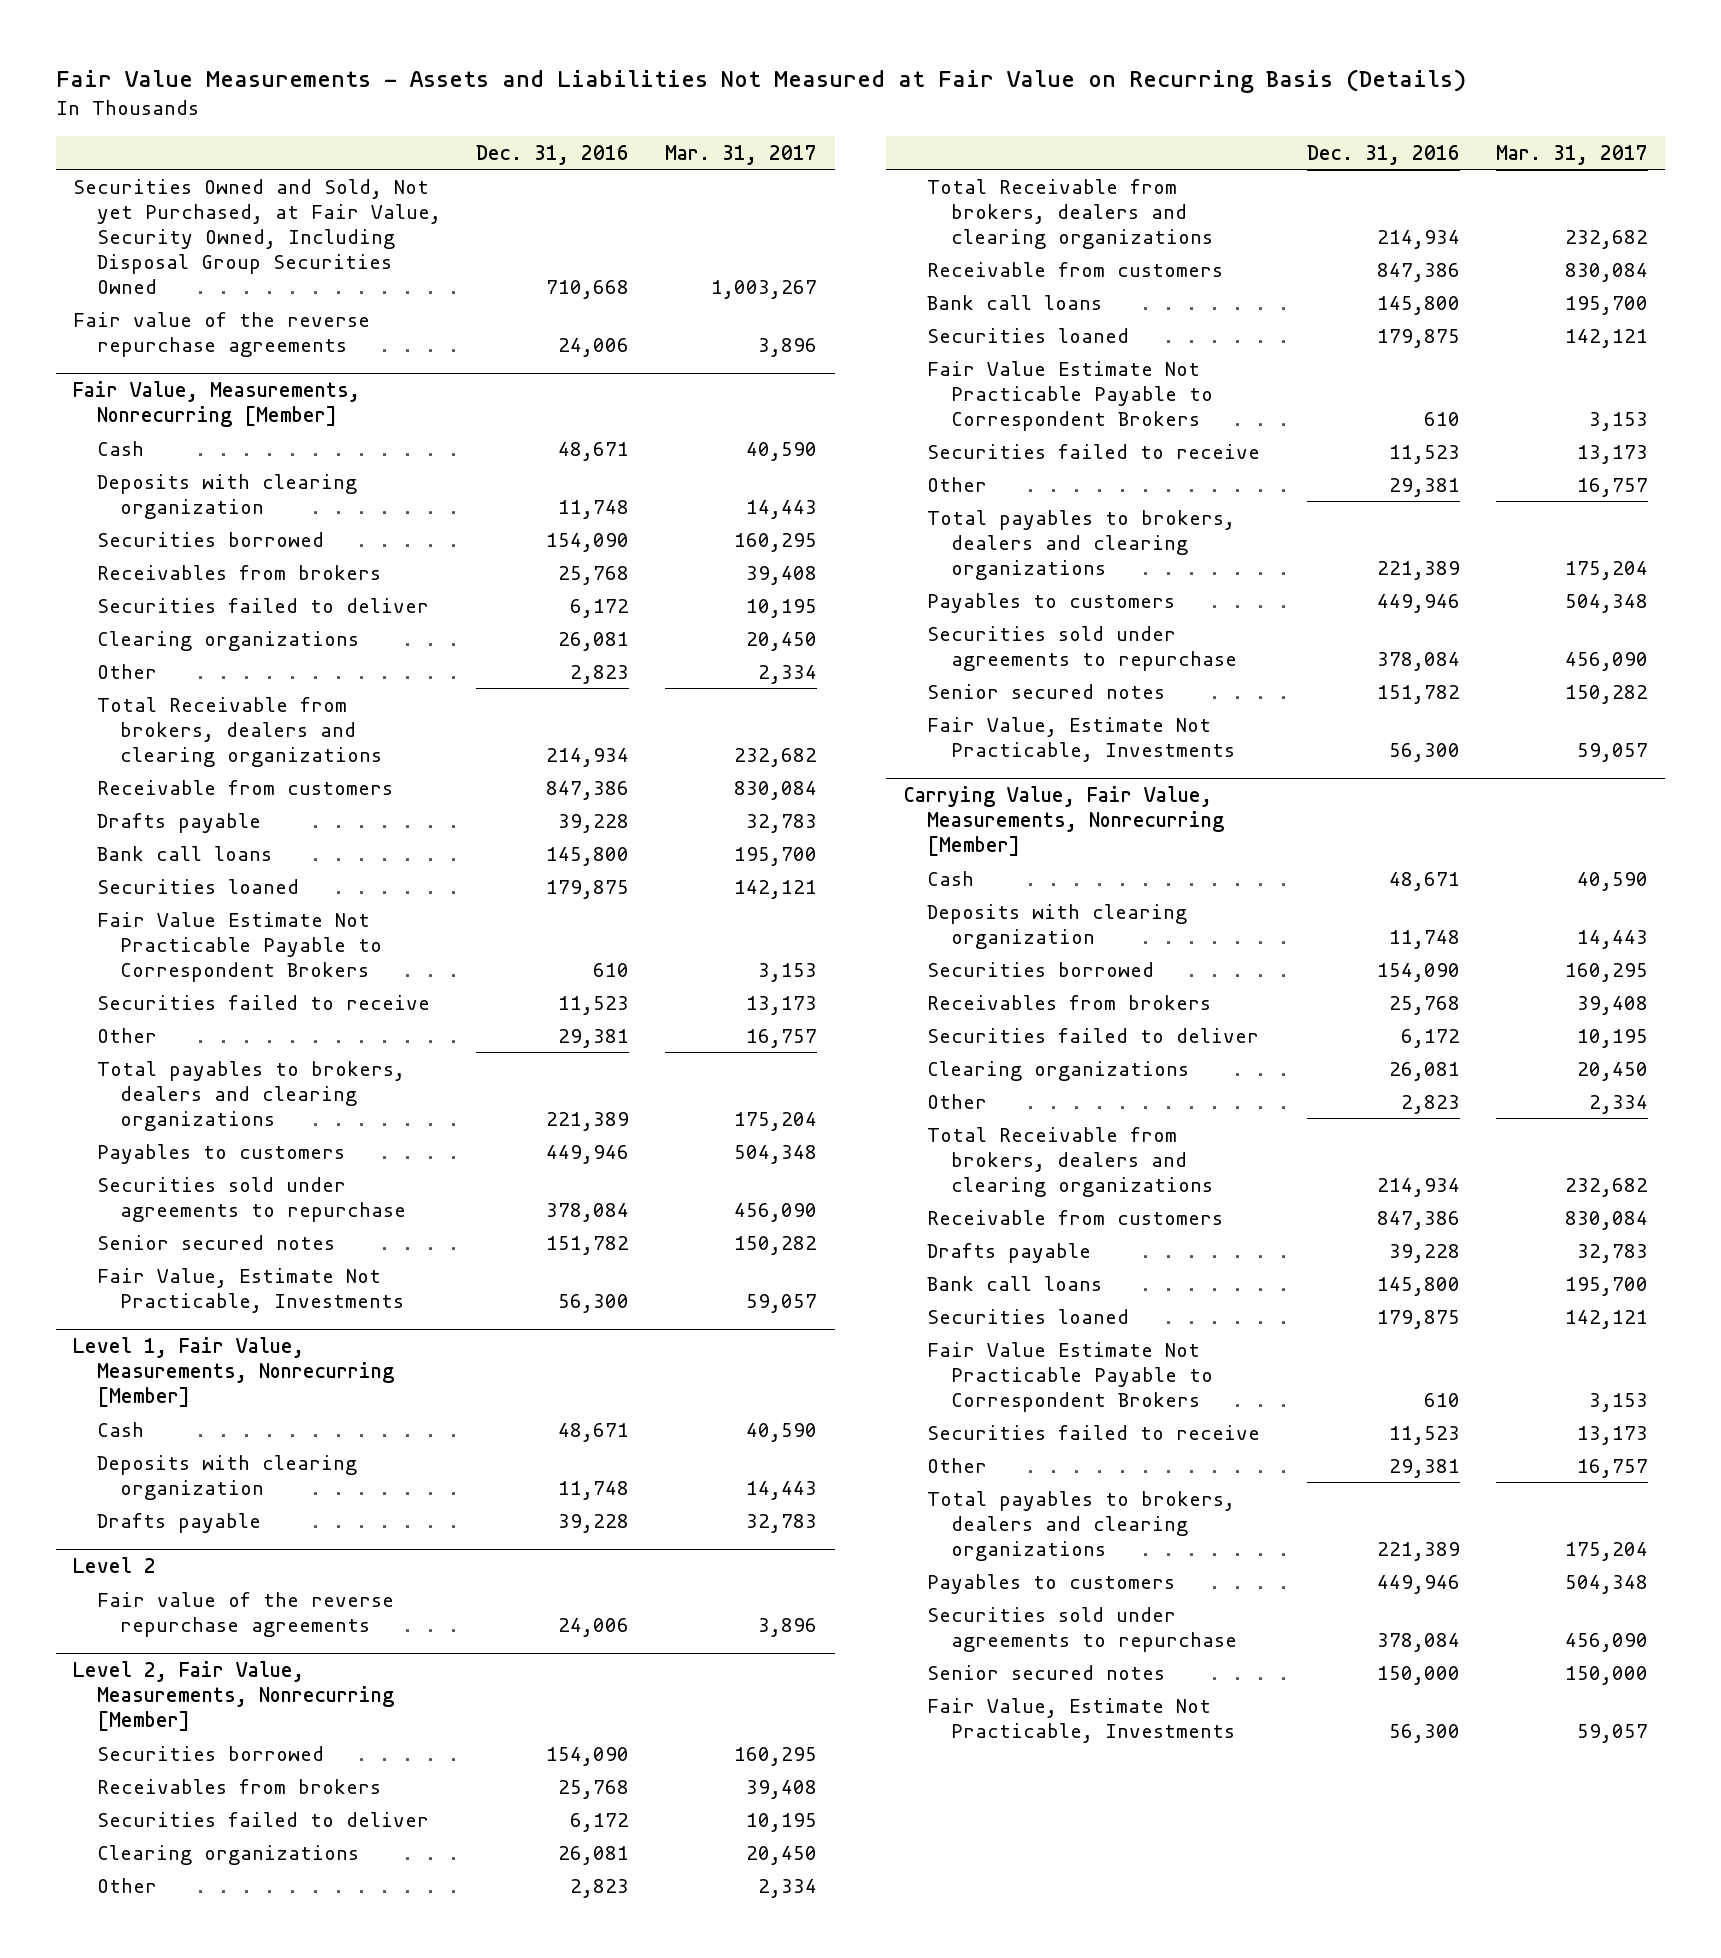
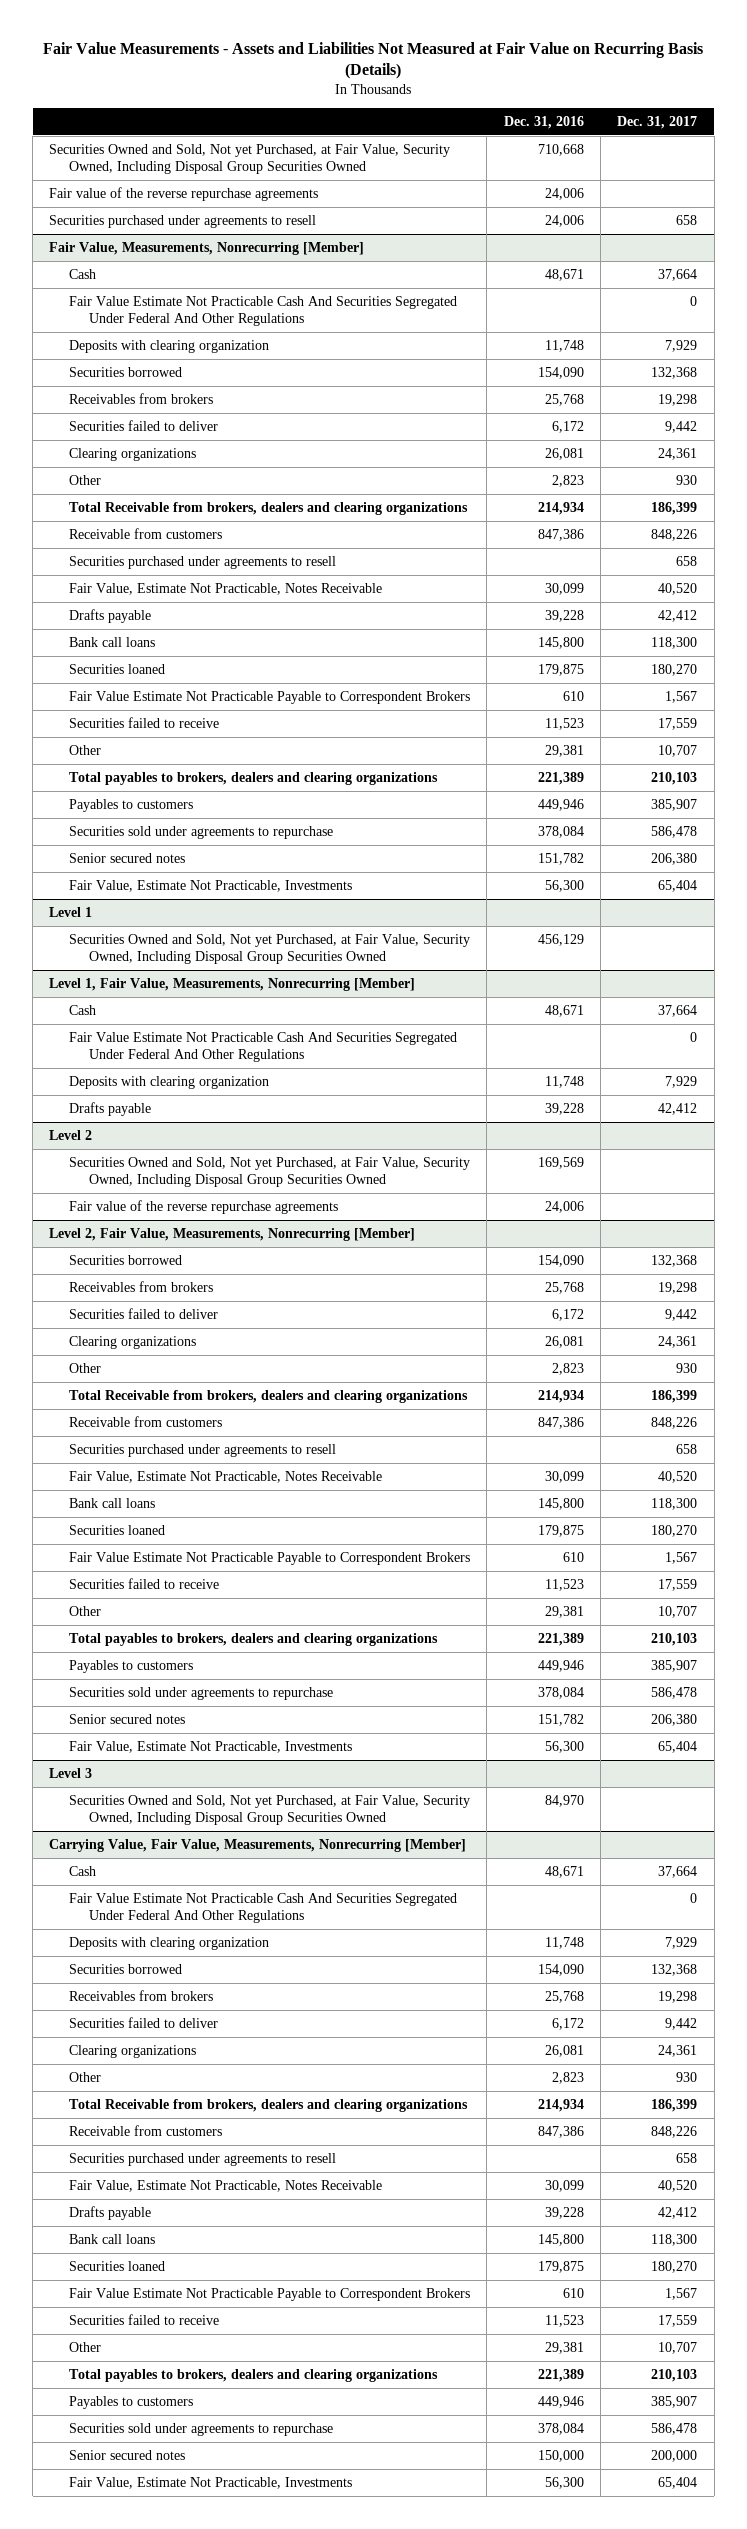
[665,144,818,165] Mar. 31, 2017 -> none
none -> [617,115,698,129] Dec. 31, 2017
none -> [49,214,317,228] Securities purchased under agreements to resell
none -> [69,295,458,326] Fair Value Estimate Not Practicable Cash And Securities Segregated Under Federal And Other Regulations
none -> [69,555,337,569] Securities purchased under agreements to resell
none -> [69,582,383,595] Fair Value, Estimate Not Practicable, Notes Receivable
none -> [49,906,93,917] Level 1
none -> [69,933,471,964] Securities Owned and Sold, Not yet Purchased, at Fair Value, Security Owned, Including Disposal Group Securities Owned
none -> [69,1031,458,1062] Fair Value Estimate Not Practicable Cash And Securities Segregated Under Federal And Other Regulations
none -> [69,1156,471,1187] Securities Owned and Sold, Not yet Purchased, at Fair Value, Security Owned, Including Disposal Group Securities Owned
none -> [69,1443,337,1457] Securities purchased under agreements to resell
none -> [69,1470,383,1483] Fair Value, Estimate Not Practicable, Notes Receivable
none -> [49,1767,93,1778] Level 3
none -> [69,1794,471,1825] Securities Owned and Sold, Not yet Purchased, at Fair Value, Security Owned, Including Disposal Group Securities Owned
none -> [69,1892,458,1923] Fair Value Estimate Not Practicable Cash And Securities Segregated Under Federal And Other Regulations
none -> [69,2152,337,2166] Securities purchased under agreements to resell
none -> [69,2179,383,2192] Fair Value, Estimate Not Practicable, Notes Receivable

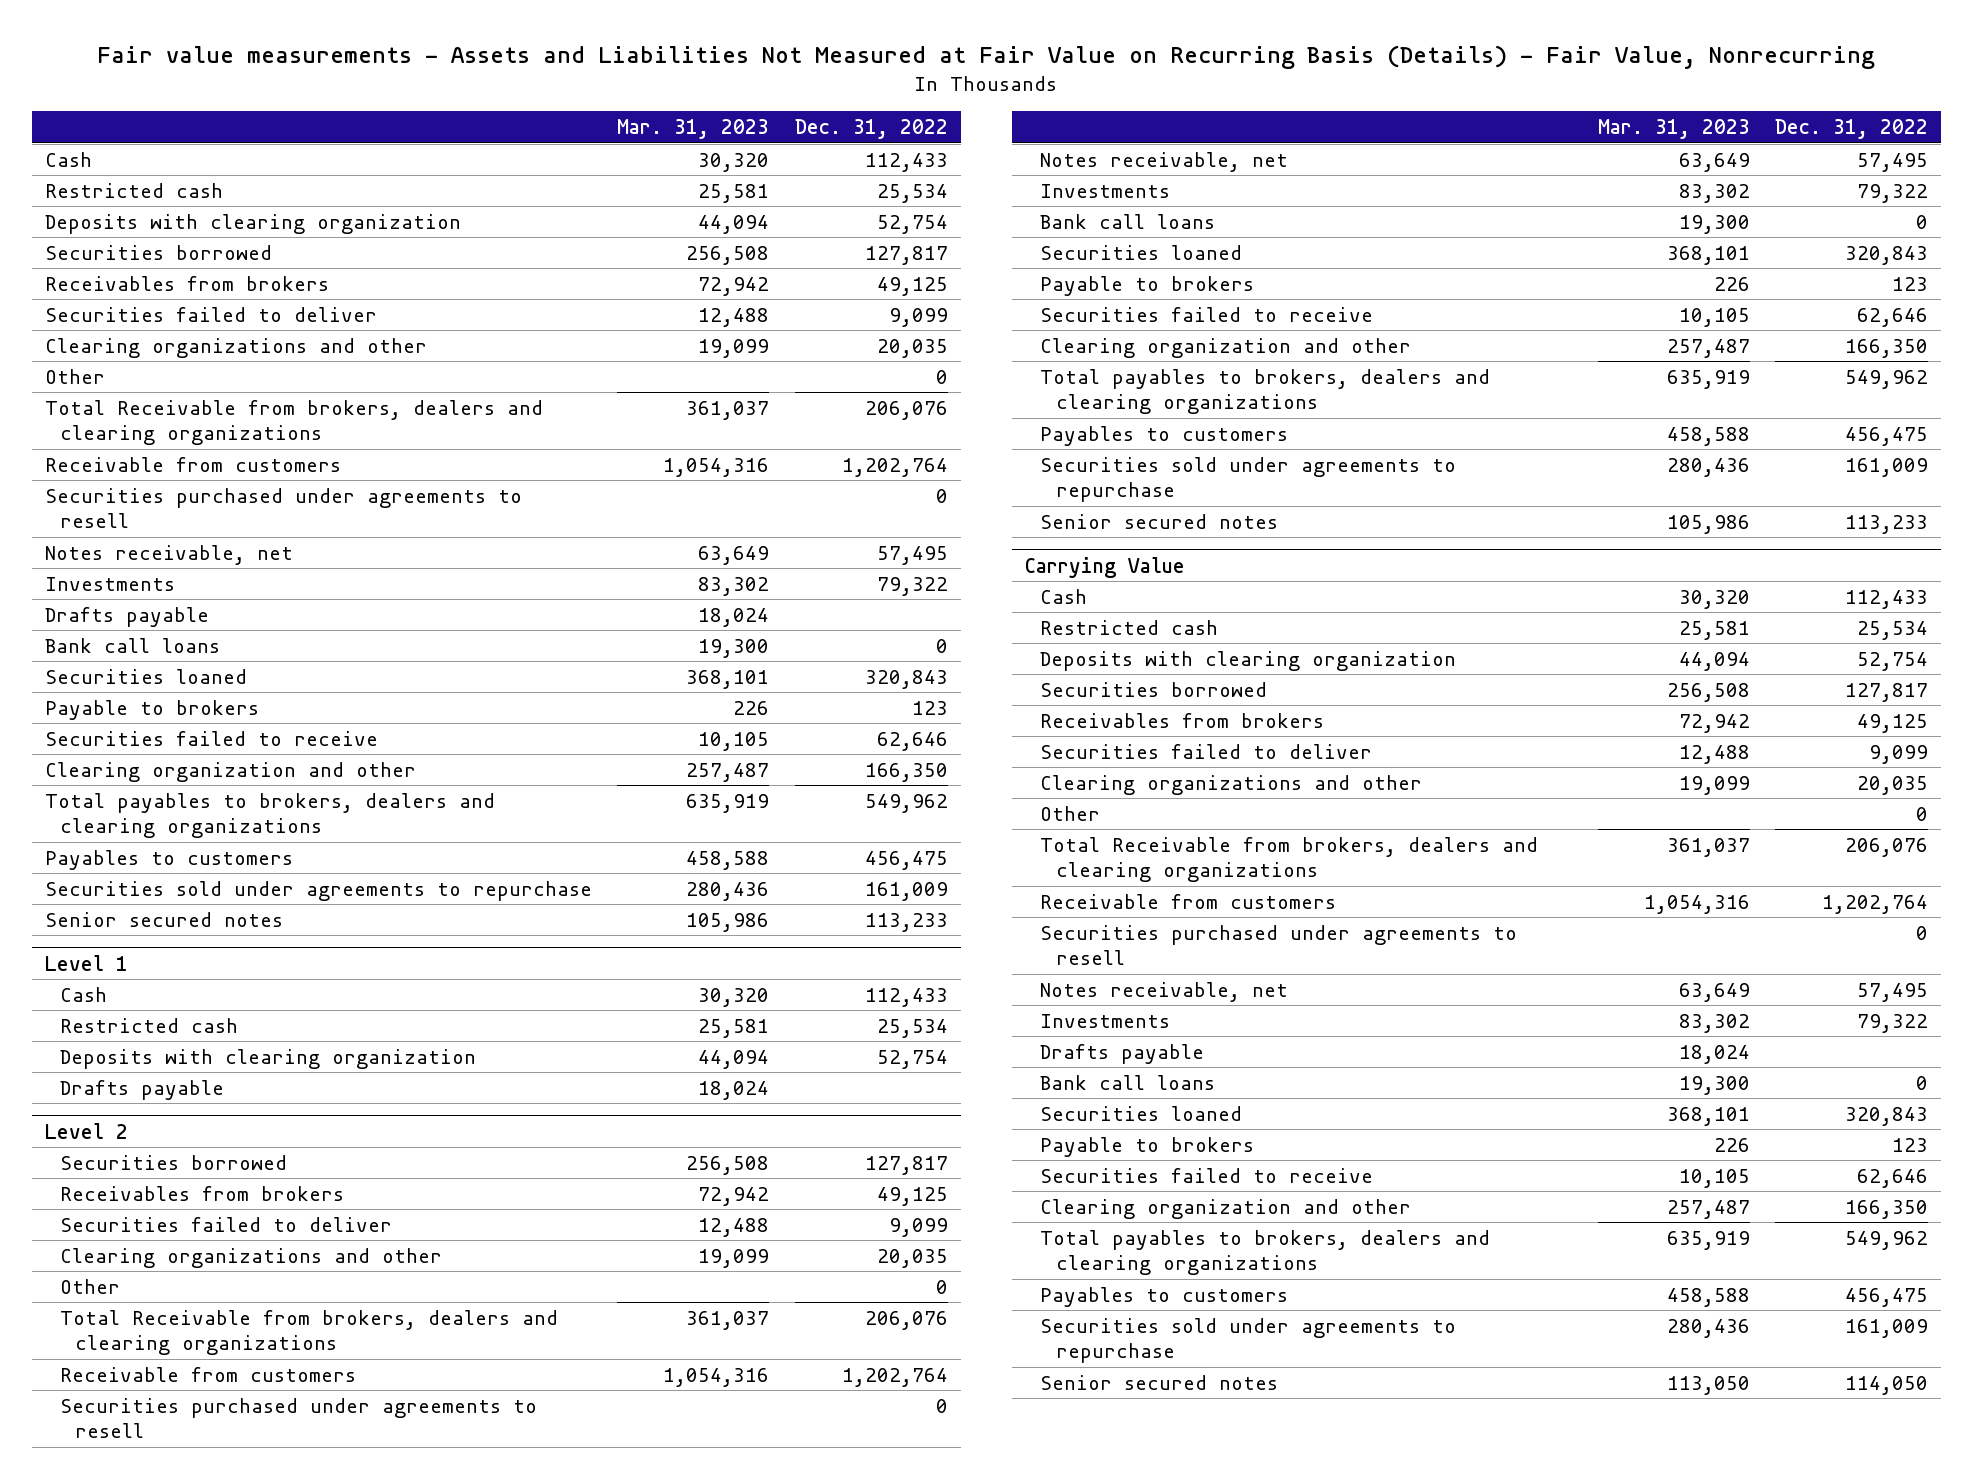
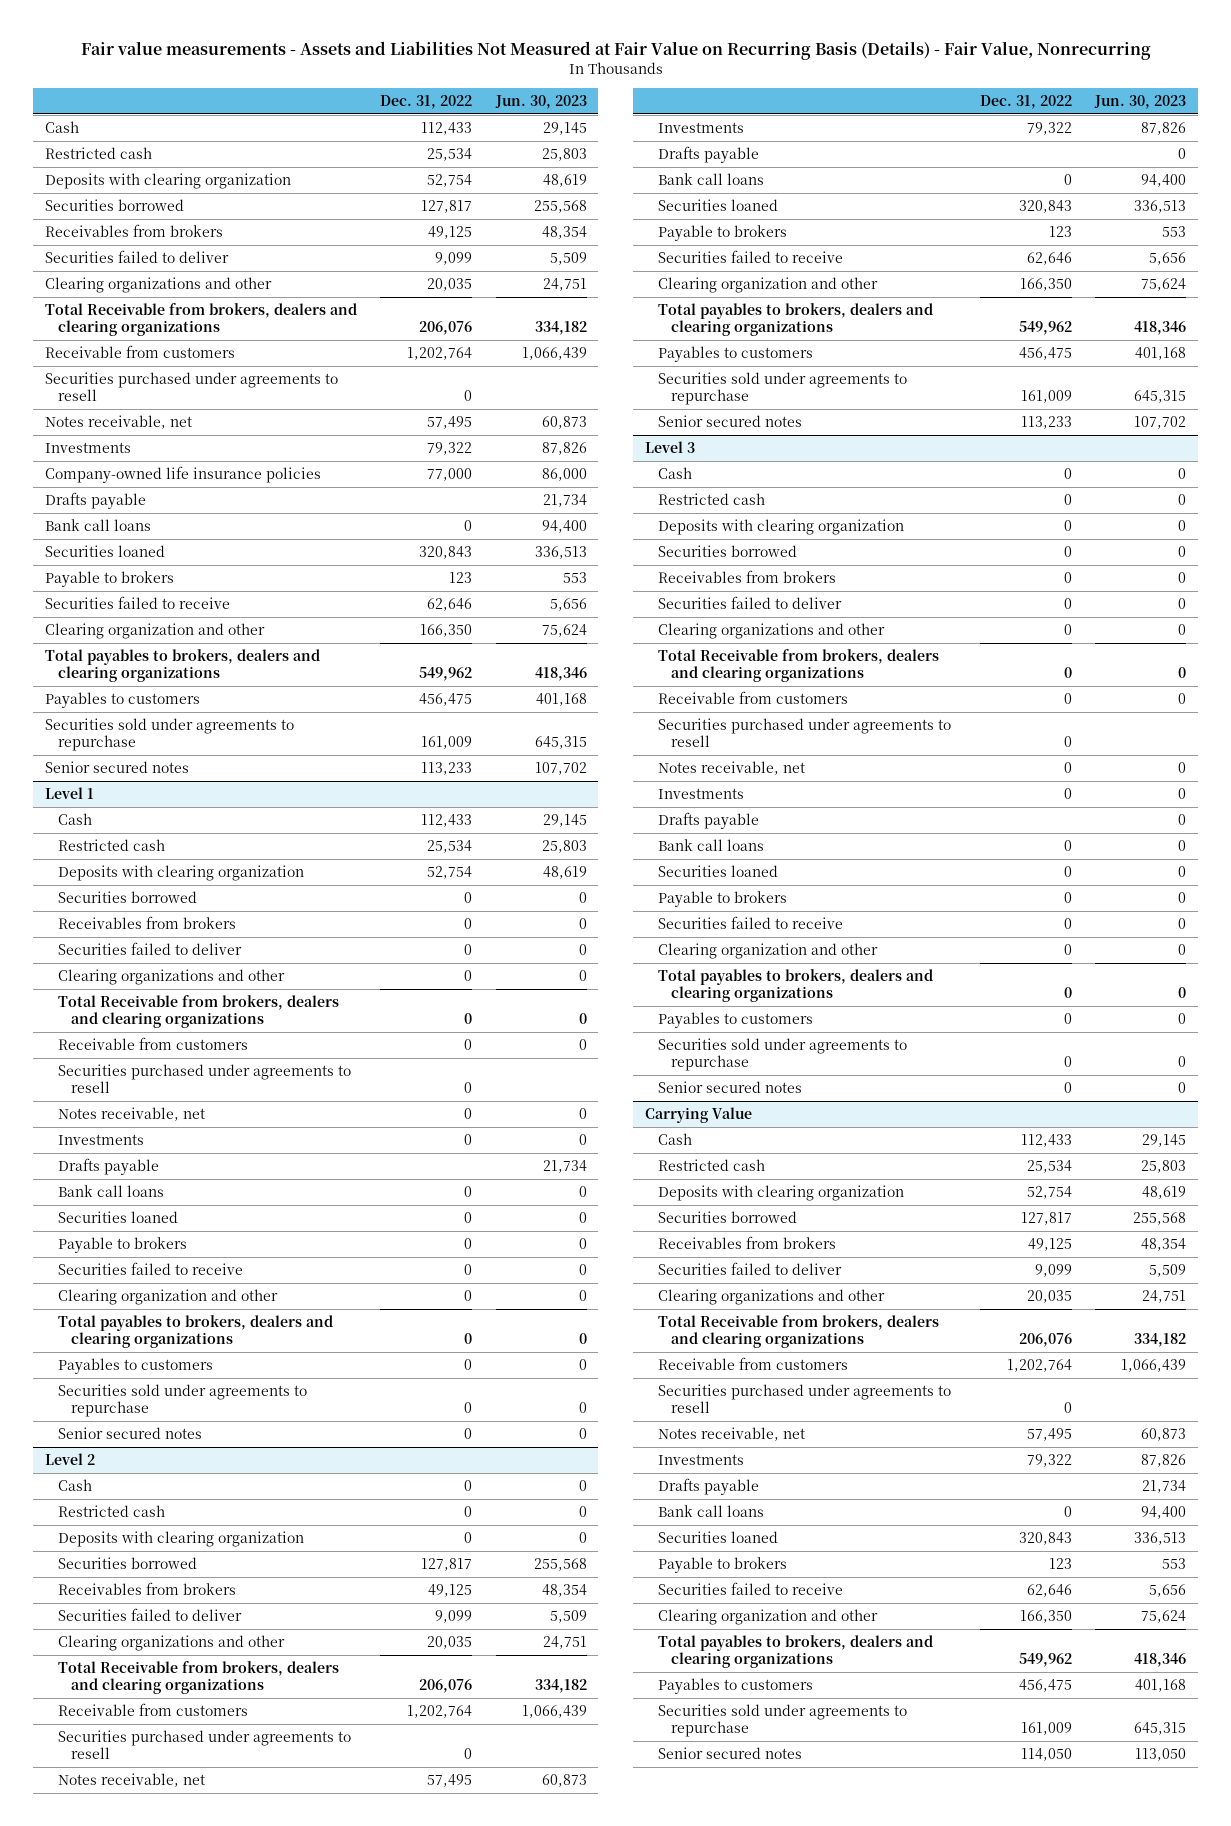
[617,118,770,139] Mar. 31, 2023 -> none
none -> [494,94,587,109] Jun. 30, 2023
[44,368,105,384] Other -> none
none -> [45,466,322,484] Company-owned life insurance policies
none -> [58,891,198,904] Securities borrowed
none -> [58,916,237,930] Receivables from brokers
none -> [58,942,243,956] Securities failed to deliver
none -> [58,969,286,986] Clearing organizations and other
none -> [58,995,340,1028] Total Receivable from brokers, dealers and clearing organizations
none -> [58,1037,249,1051] Receivable from customers
none -> [58,1064,352,1093] Securities purchased under agreements to resell
none -> [58,1107,206,1122] Notes receivable, net
none -> [58,1134,145,1146] Investments
none -> [58,1185,165,1198] Bank call loans
none -> [58,1211,179,1224] Securities loaned
none -> [58,1237,188,1254] Payable to brokers
none -> [58,1262,244,1276] Securities failed to receive
none -> [58,1289,279,1306] Clearing organization and other
none -> [58,1315,334,1348] Total payables to brokers, dealers and clearing organizations
none -> [58,1358,214,1375] Payables to customers
none -> [58,1384,308,1417] Securities sold under agreements to repurchase
none -> [58,1427,203,1440] Senior secured notes
none -> [58,1479,93,1492] Cash
none -> [58,1505,166,1518] Restricted cash
none -> [58,1531,305,1548] Deposits with clearing organization
[59,1278,120,1294] Other -> none
none -> [657,146,759,164] Drafts payable
none -> [644,441,695,454] Level 3
none -> [657,467,692,480] Cash
none -> [657,493,765,506] Restricted cash
none -> [657,519,904,536] Deposits with clearing organization
none -> [657,545,797,558] Securities borrowed
none -> [657,570,836,584] Receivables from brokers
none -> [657,596,842,610] Securities failed to deliver
none -> [657,623,885,640] Clearing organizations and other
none -> [657,649,939,682] Total Receivable from brokers, dealers and clearing organizations
none -> [657,691,848,705] Receivable from customers
none -> [657,718,951,747] Securities purchased under agreements to resell
none -> [657,761,805,776] Notes receivable, net
none -> [657,788,744,800] Investments
none -> [657,812,759,830] Drafts payable
none -> [657,839,764,852] Bank call loans
none -> [657,865,778,878] Securities loaned
none -> [657,891,787,908] Payable to brokers
none -> [657,916,843,930] Securities failed to receive
none -> [657,943,878,960] Clearing organization and other
none -> [657,969,933,1002] Total payables to brokers, dealers and clearing organizations
none -> [657,1012,813,1029] Payables to customers
none -> [657,1038,907,1071] Securities sold under agreements to repurchase
none -> [657,1081,802,1094] Senior secured notes
[1040,805,1101,821] Other -> none

